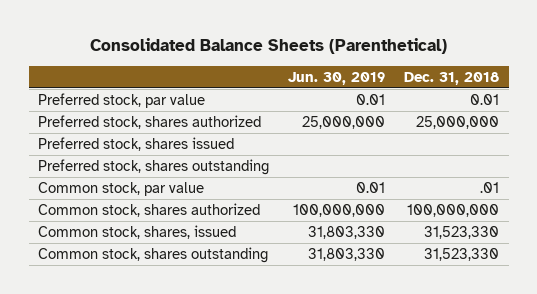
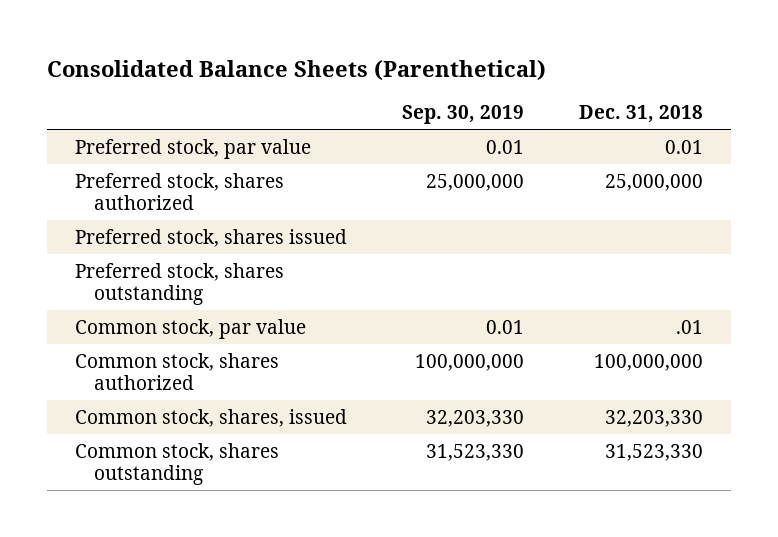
[288,71,386,85] Jun. 30, 2019 -> none
none -> [402,105,525,125] Sep. 30, 2019
[424,226,500,240] 31,523,330 -> [605,409,704,427] 32,203,330

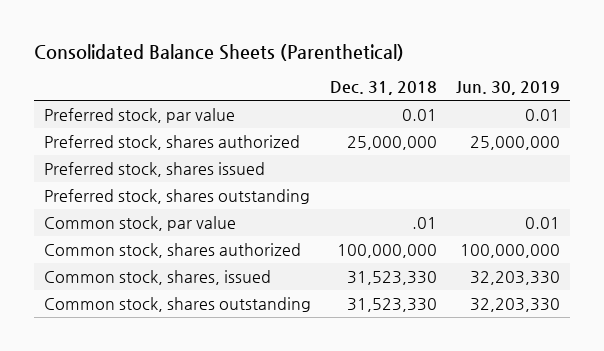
[402,105,525,125] Sep. 30, 2019 -> none
none -> [456,81,561,96] Jun. 30, 2019
[605,409,704,427] 32,203,330 -> [347,270,438,285] 31,523,330

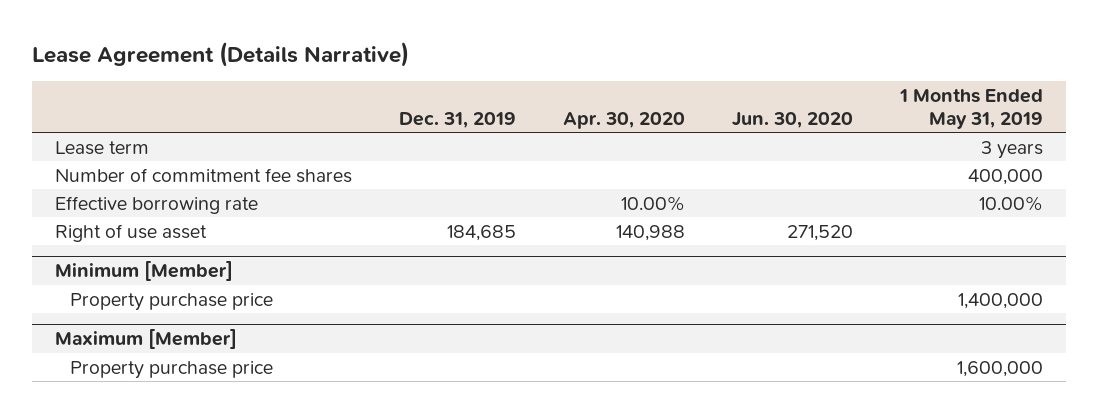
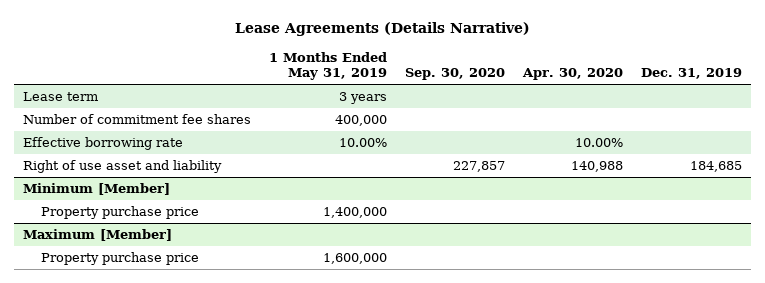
[31,41,409,67] Lease Agreement (Details Narrative) -> [234,22,530,37] Lease Agreements (Details Narrative)
[731,111,853,128] Jun. 30, 2020 -> none
none -> [405,68,506,81] Sep. 30, 2020
[55,223,208,242] Right of use asset -> [23,159,223,173] Right of use asset and liability

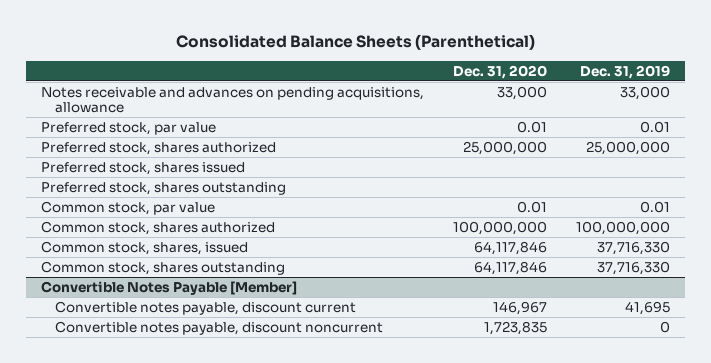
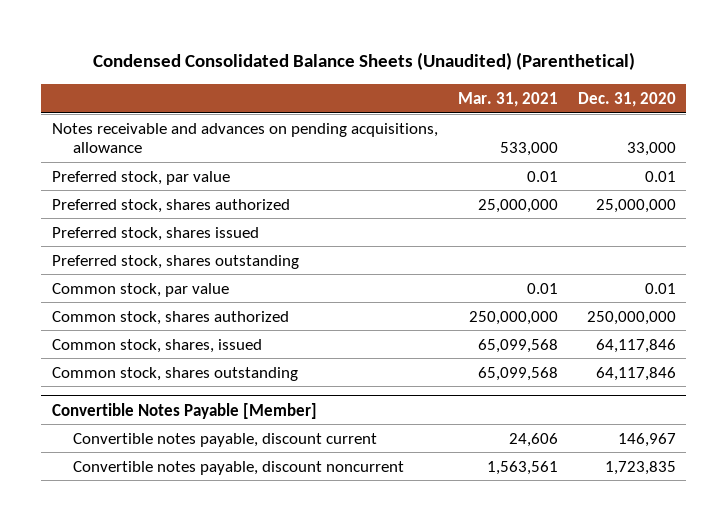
[175,34,535,51] Consolidated Balance Sheets (Parenthetical) -> [92,52,635,71] Condensed Consolidated Balance Sheets (Unaudited) (Parenthetical)
[580,64,671,79] Dec. 31, 2019 -> none
none -> [457,91,558,107] Mar. 31, 2021
[453,220,548,235] 100,000,000 -> [586,310,676,325] 250,000,000

